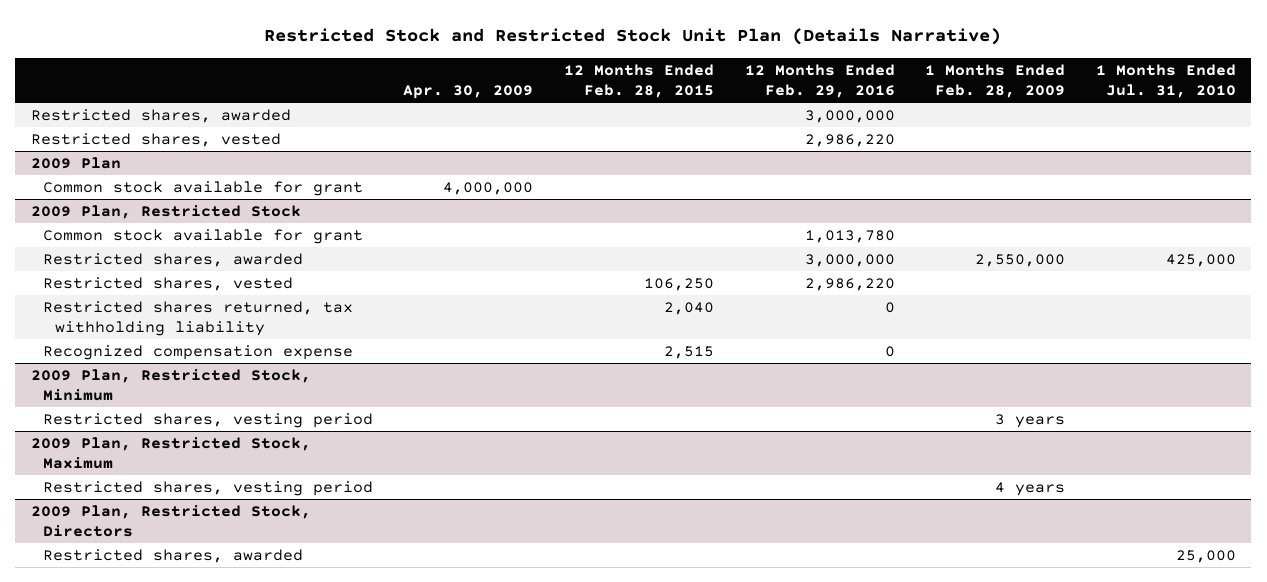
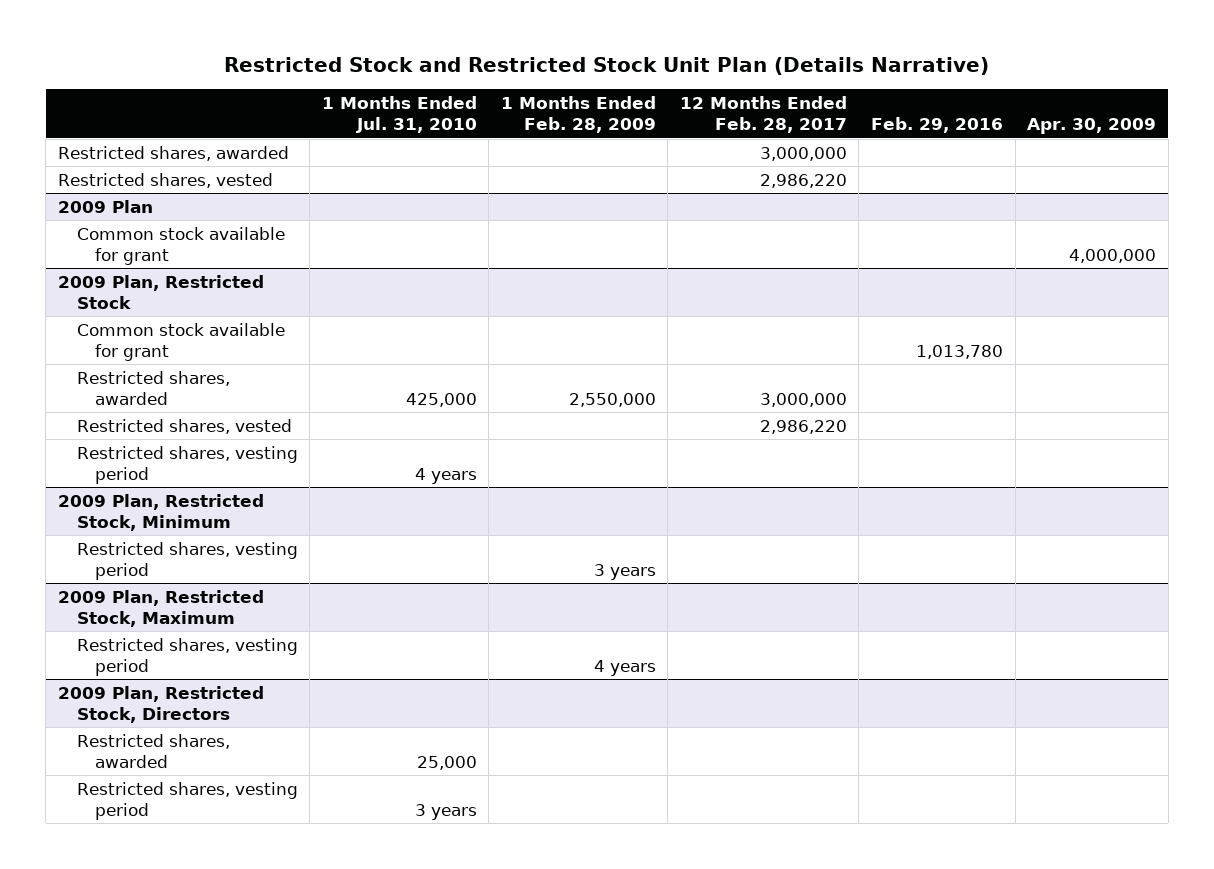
[564,64,715,98] 12 Months Ended Feb. 28, 2015 -> none
[744,64,895,98] 12 Months Ended Feb. 29, 2016 -> none
none -> [679,96,847,134] 12 Months Ended Feb. 28, 2017
none -> [870,117,1003,134] Feb. 29, 2016
[42,301,353,336] Restricted shares returned, tax withholding liability -> none
[42,345,353,361] Recognized compensation expense -> none
none -> [76,445,298,484] Restricted shares, vesting period
none -> [76,781,298,820] Restricted shares, vesting period

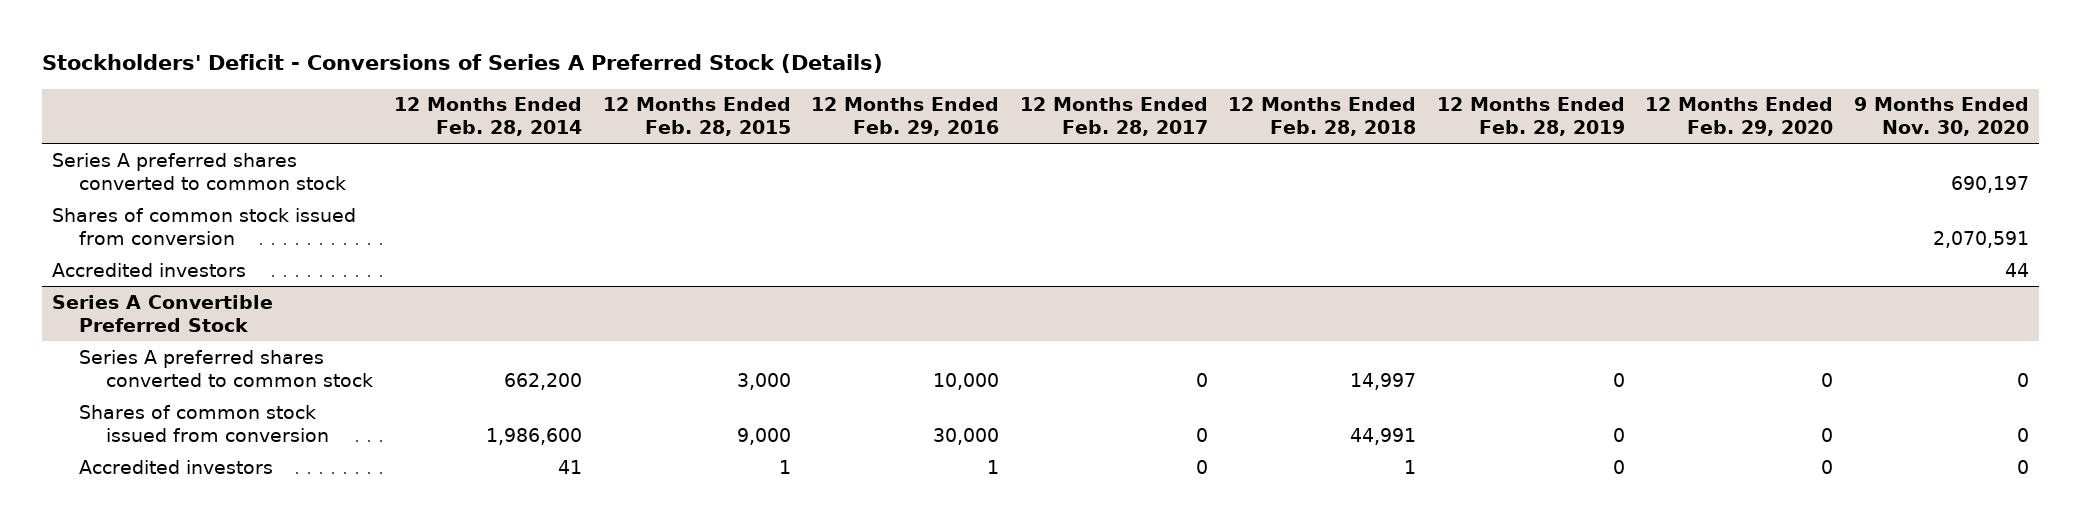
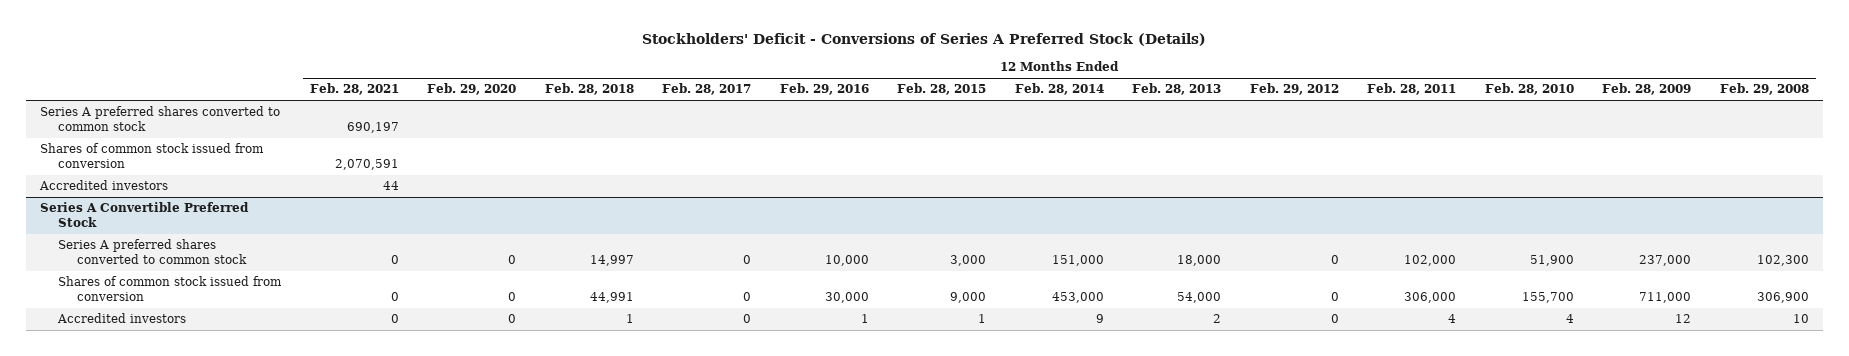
[1436,97,1625,137] 12 Months Ended Feb. 28, 2019 -> none
[1853,97,2029,137] 9 Months Ended Nov. 30, 2020 -> none
none -> [309,83,399,96] Feb. 28, 2021
none -> [1132,83,1222,96] Feb. 28, 2013
none -> [1249,83,1339,96] Feb. 29, 2012
none -> [1367,83,1457,96] Feb. 28, 2011
none -> [1484,83,1574,96] Feb. 28, 2010
none -> [1602,83,1692,96] Feb. 28, 2009
none -> [1719,83,1809,96] Feb. 29, 2008
[503,372,582,390] 662,200 -> [1051,255,1104,267] 151,000
[485,427,582,445] 1,986,600 -> [1051,292,1104,304] 453,000
[557,459,582,474] 41 -> [1095,314,1104,324] 9

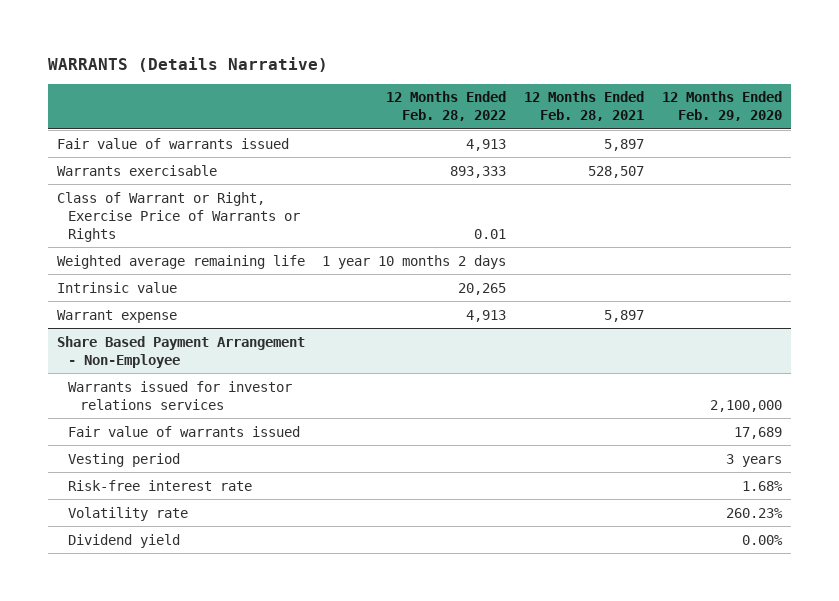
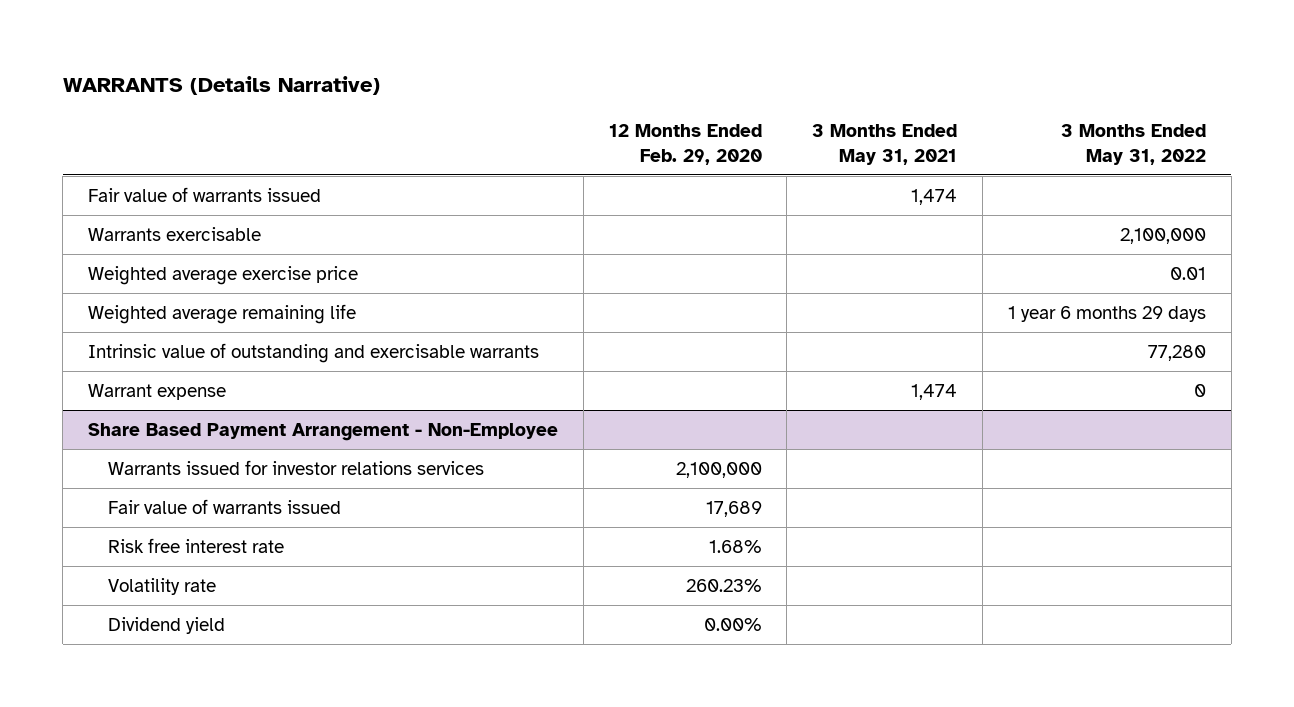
[386,91,507,122] 12 Months Ended Feb. 28, 2022 -> none
[524,91,645,122] 12 Months Ended Feb. 28, 2021 -> none
none -> [812,124,958,165] 3 Months Ended May 31, 2021
none -> [1061,124,1207,165] 3 Months Ended May 31, 2022
[56,191,301,242] Class of Warrant or Right, Exercise Price of Warrants or Rights -> [87,266,358,286] Weighted average exercise price
[56,281,177,293] Intrinsic value -> none
none -> [87,343,539,364] Intrinsic value of outstanding and exercisable warrants
[68,452,181,467] Vesting period -> none
[68,479,253,491] Risk-free interest rate -> [108,538,285,554] Risk free interest rate

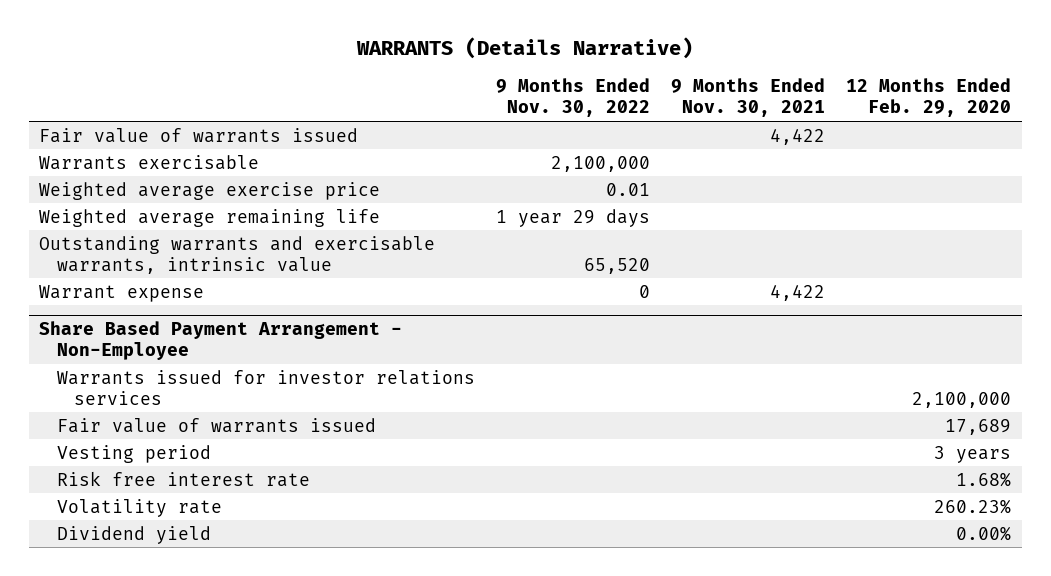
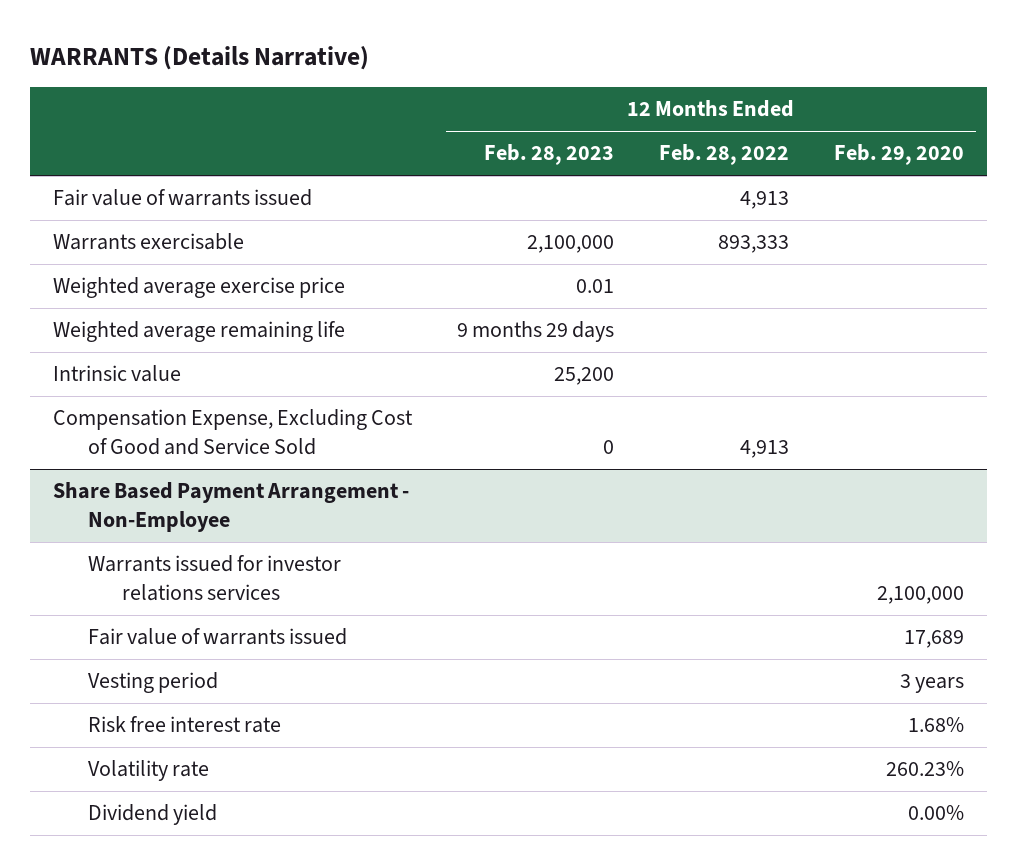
[495,78,650,118] 9 Months Ended Nov. 30, 2022 -> none
[671,78,826,118] 9 Months Ended Nov. 30, 2021 -> none
none -> [484,144,615,166] Feb. 28, 2023
none -> [659,144,790,166] Feb. 28, 2022
[39,235,436,274] Outstanding warrants and exercisable warrants, intrinsic value -> [52,365,181,383] Intrinsic value
[39,284,205,302] Warrant expense -> [52,409,413,456] Compensation Expense, Excluding Cost of Good and Service Sold

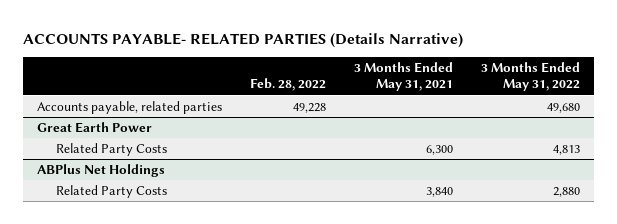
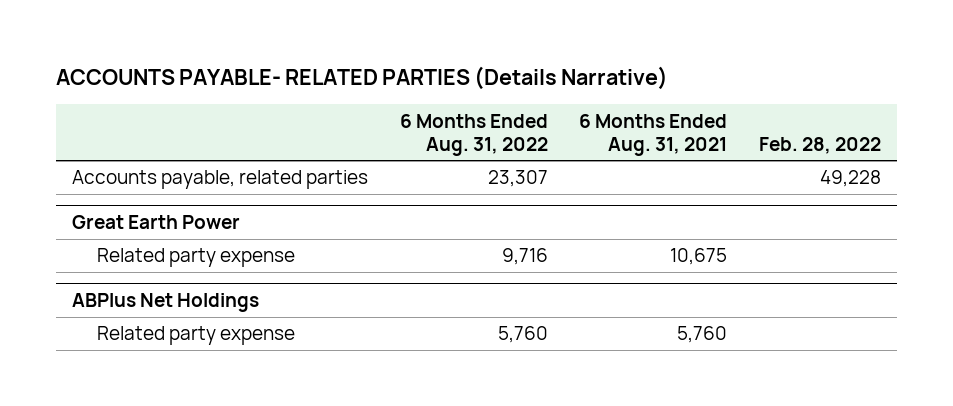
[353,62,453,92] 3 Months Ended May 31, 2021 -> none
[480,62,580,92] 3 Months Ended May 31, 2022 -> none
none -> [399,113,548,156] 6 Months Ended Aug. 31, 2022
none -> [579,113,728,156] 6 Months Ended Aug. 31, 2021
[56,142,168,156] Related Party Costs -> [96,248,295,268] Related party expense
[56,184,168,198] Related Party Costs -> [96,326,295,346] Related party expense

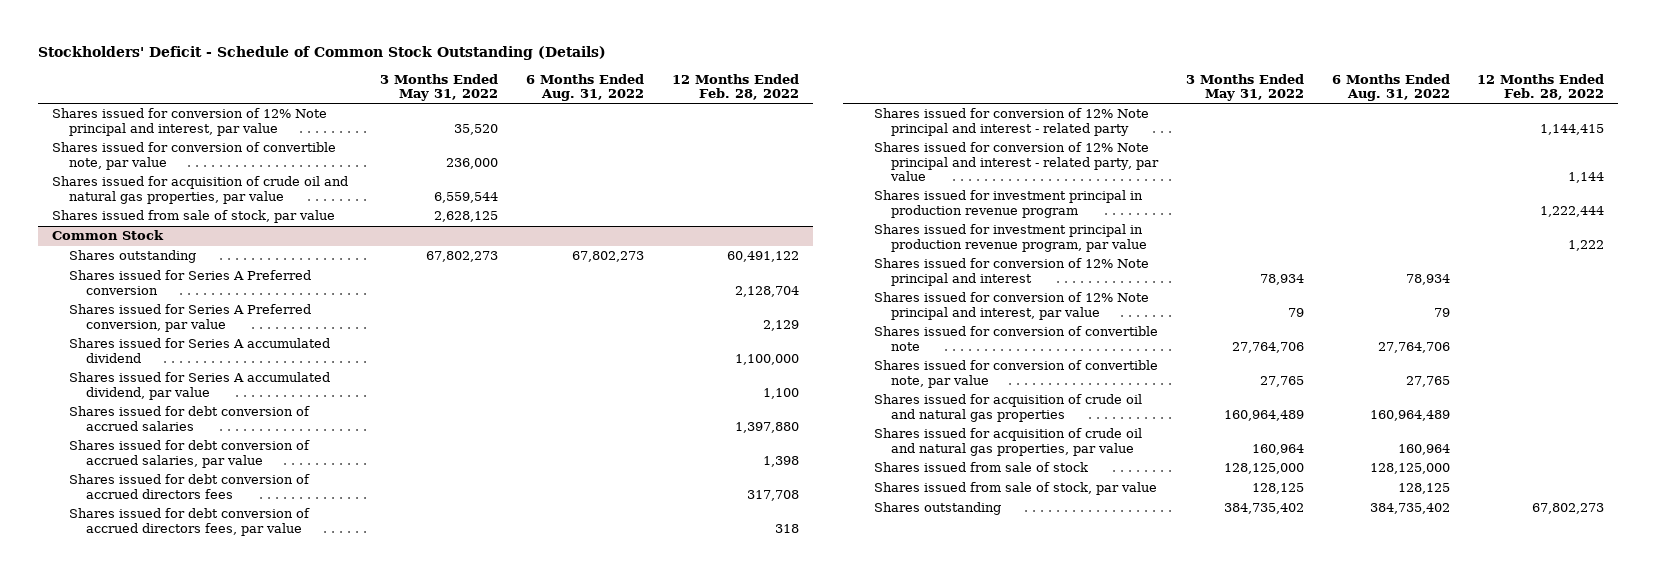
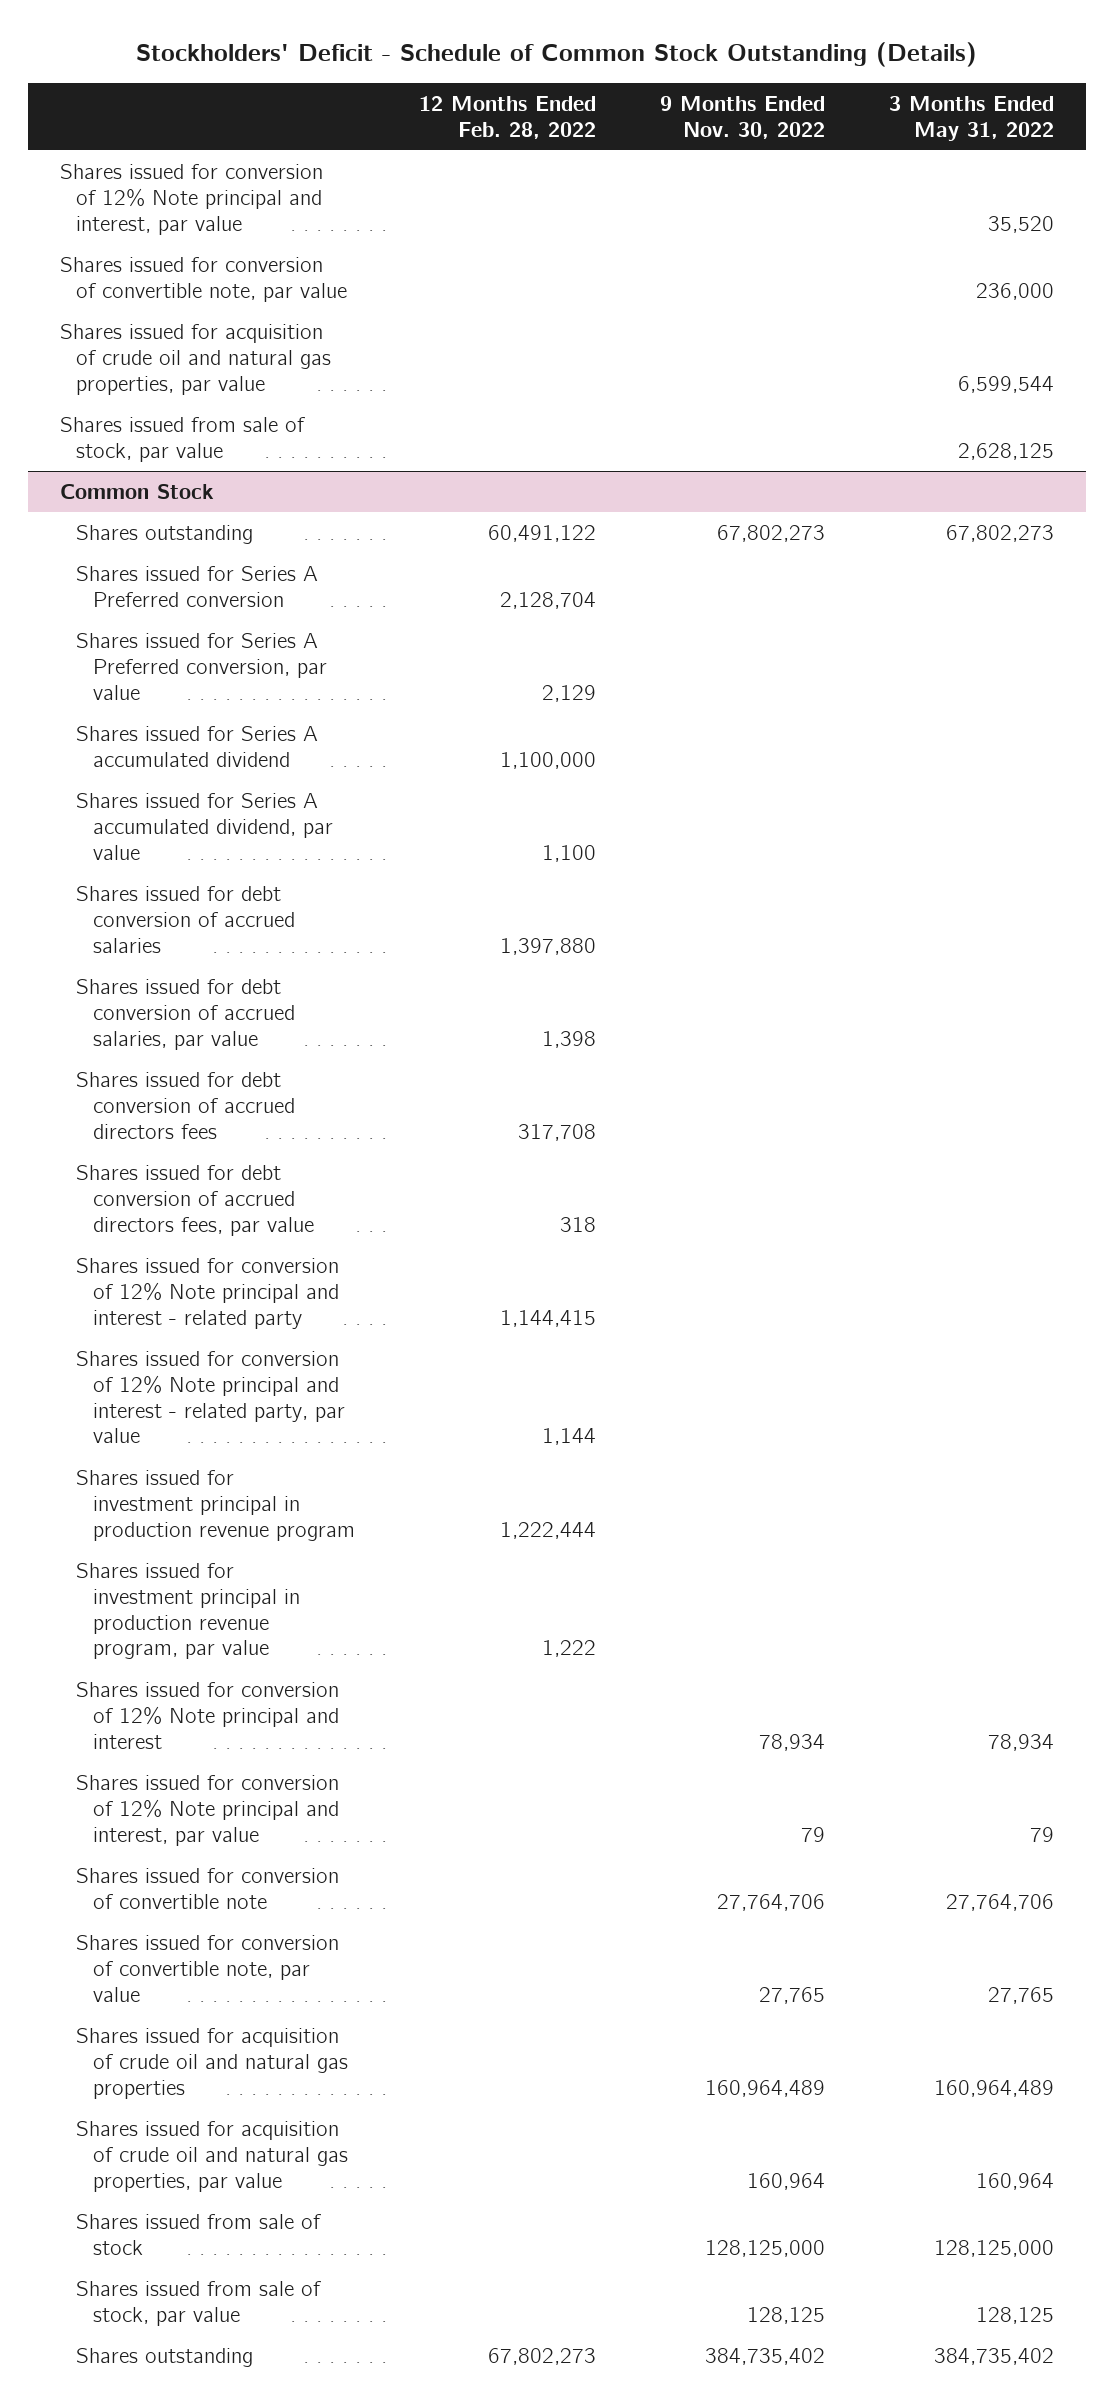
[526,73,645,101] 6 Months Ended Aug. 31, 2022 -> none
none -> [659,95,825,139] 9 Months Ended Nov. 30, 2022
[434,191,499,203] 6,559,544 -> [957,375,1054,393] 6,599,544

